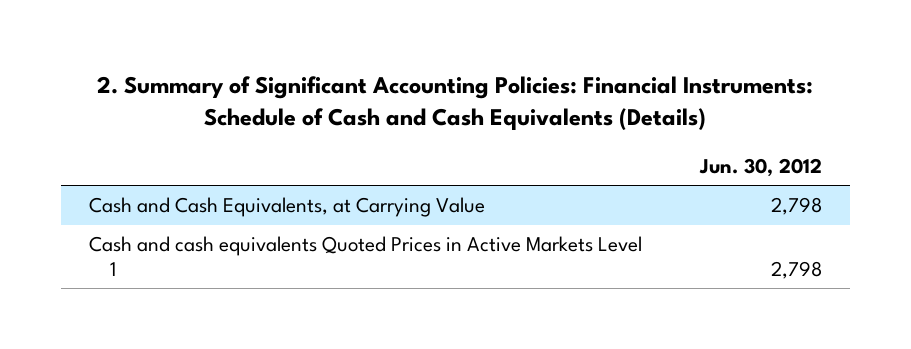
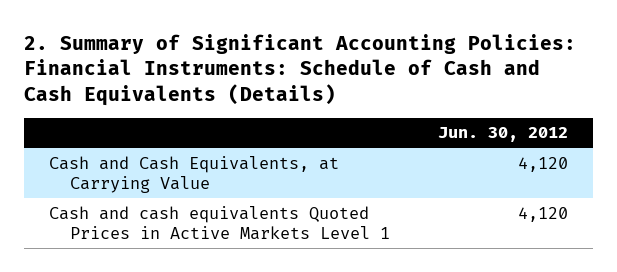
[770,197,822,216] 2,798 -> [518,156,569,172] 4,120
[770,260,822,279] 2,798 -> [518,206,569,222] 4,120

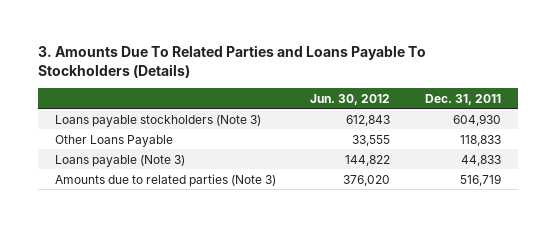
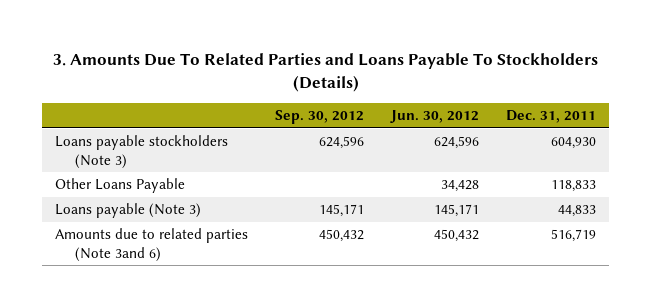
none -> [275,110,365,125] Sep. 30, 2012
[346,114,391,126] 612,843 -> [434,136,480,150] 624,596
[352,134,391,146] 33,555 -> [441,180,480,193] 34,428
[345,154,391,166] 144,822 -> [434,204,480,218] 145,171
[54,173,276,187] Amounts due to related parties (Note 3) -> [55,228,249,262] Amounts due to related parties (Note 3and 6)
[343,174,391,186] 376,020 -> [434,229,480,243] 450,432

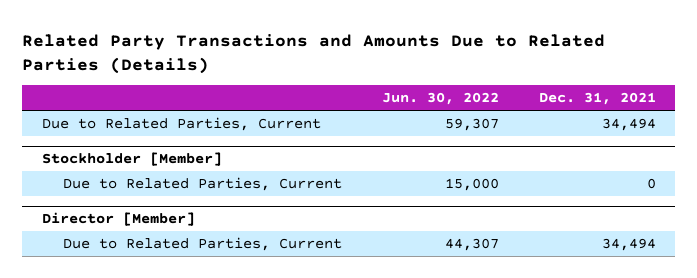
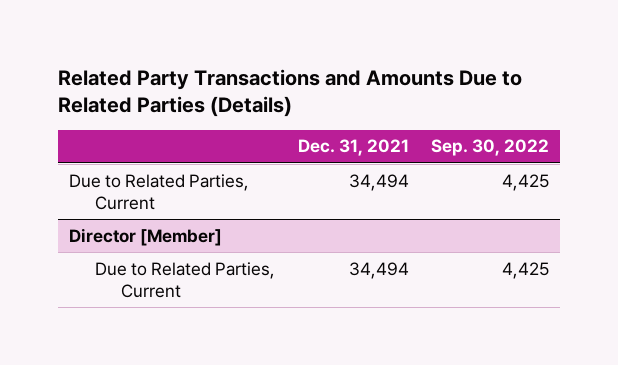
[381,92,499,106] Jun. 30, 2022 -> none
none -> [431,139,550,157] Sep. 30, 2022
[41,151,222,166] Stockholder [Member] -> none
[63,176,343,191] Due to Related Parties, Current -> none

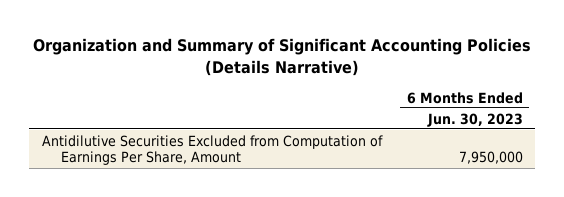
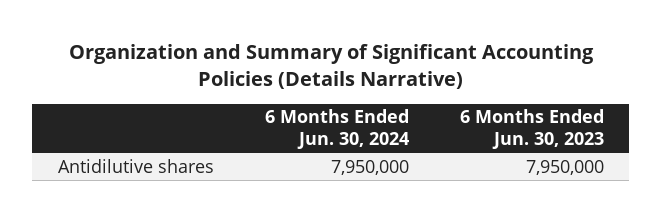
none -> [264,109,409,150] 6 Months Ended Jun. 30, 2024
[41,134,383,166] Antidilutive Securities Excluded from Computation of Earnings Per Share, Amount -> [57,158,214,173] Antidilutive shares

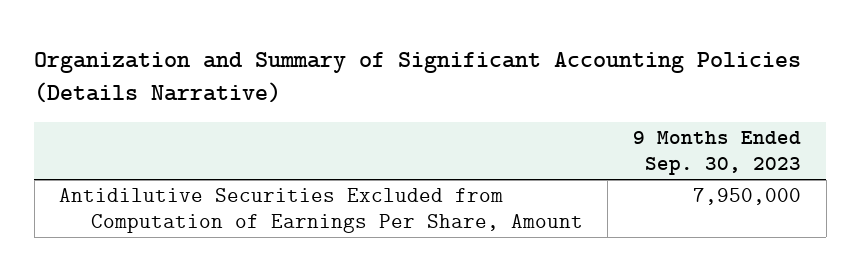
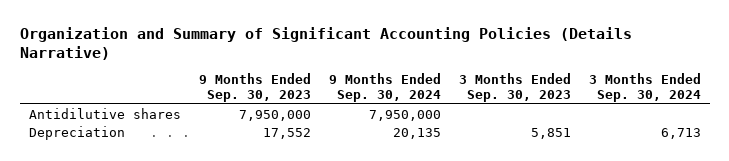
none -> [328,73,441,103] 9 Months Ended Sep. 30, 2024
none -> [458,73,571,103] 3 Months Ended Sep. 30, 2023
none -> [588,73,701,103] 3 Months Ended Sep. 30, 2024
[59,188,583,234] Antidilutive Securities Excluded from Computation of Earnings Per Share, Amount -> [28,107,181,119] Antidilutive shares
none -> [28,125,125,140] Depreciation

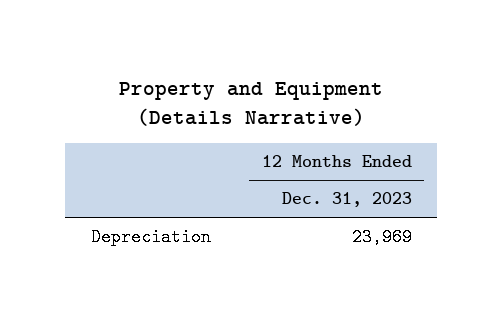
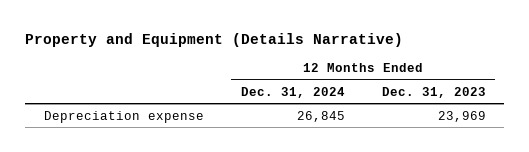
none -> [240,86,345,98] Dec. 31, 2024
[90,228,211,247] Depreciation -> [43,110,204,123] Depreciation expense

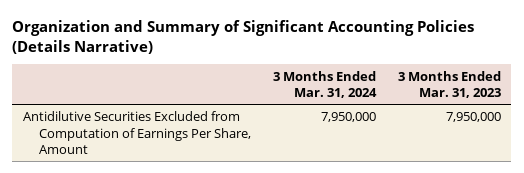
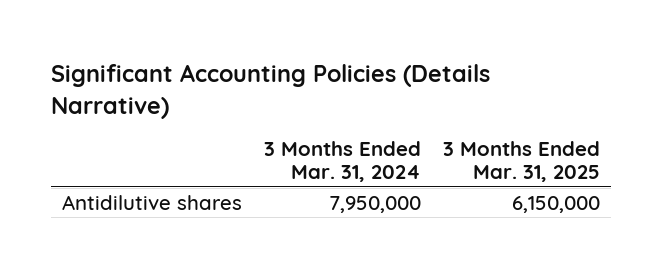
[12,19,475,54] Organization and Summary of Significant Accounting Policies (Details Narrative) -> [50,64,490,119] Significant Accounting Policies (Details Narrative)
[397,70,501,99] 3 Months Ended Mar. 31, 2023 -> none
none -> [443,140,601,183] 3 Months Ended Mar. 31, 2025
[23,111,252,154] Antidilutive Securities Excluded from Computation of Earnings Per Share, Amount -> [62,194,243,210] Antidilutive shares

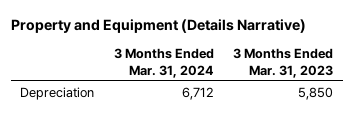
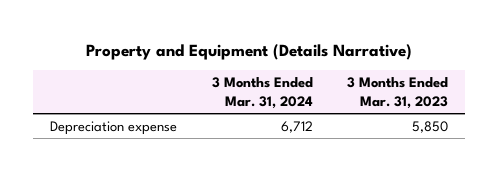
[20,87,95,101] Depreciation -> [50,120,178,135] Depreciation expense

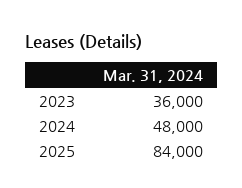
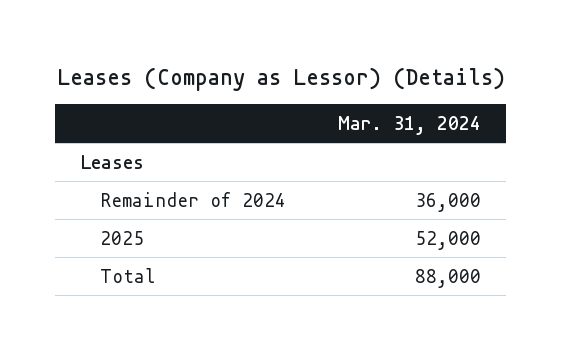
[24,34,142,51] Leases (Details) -> [56,66,505,91] Leases (Company as Lessor) (Details)
[38,95,75,108] 2023 -> none
[38,120,75,132] 2024 -> none
none -> [80,154,144,169] Leases
none -> [100,191,287,207] Remainder of 2024
[153,145,204,159] 84,000 -> [414,230,481,250] 52,000
none -> [100,267,157,283] Total

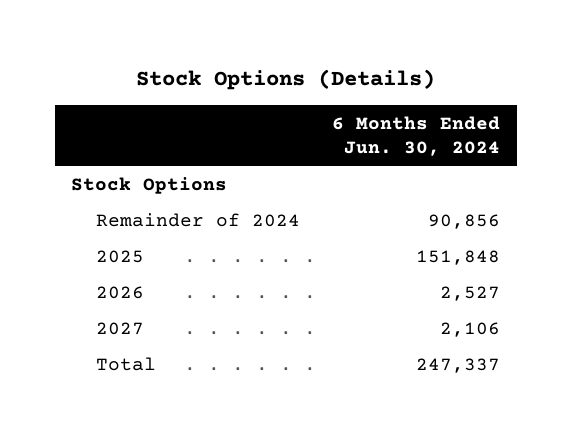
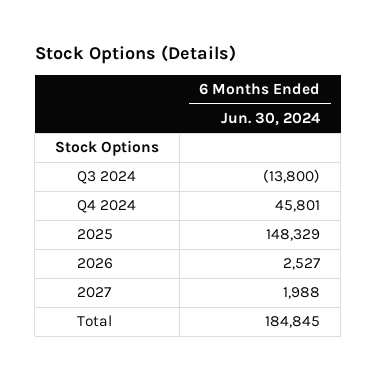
[95,212,300,227] Remainder of 2024 -> none
none -> [77,171,137,185] Q3 2024
none -> [77,200,137,214] Q4 2024
[416,249,501,265] 151,848 -> [266,229,321,242] 148,329
[440,321,501,337] 2,106 -> [283,287,321,300] 1,988
[416,357,501,373] 247,337 -> [265,316,321,329] 184,845

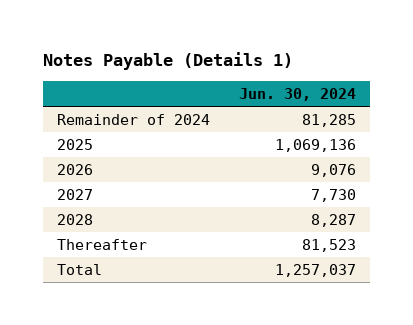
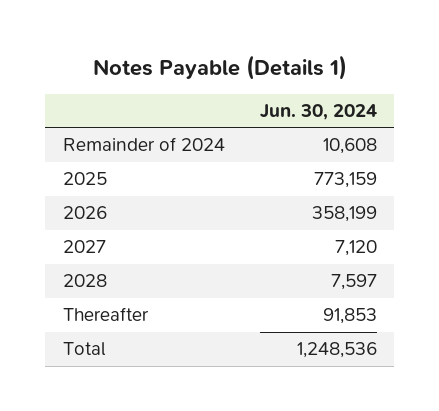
[301,114,356,128] 81,285 -> [322,138,377,155] 10,608
[274,139,356,153] 1,069,136 -> [313,172,377,189] 773,159
[310,164,356,178] 9,076 -> [311,206,377,223] 358,199
[310,189,356,203] 7,730 -> [334,240,377,257] 7,120
[310,214,356,228] 8,287 -> [330,274,377,291] 7,597
[301,239,356,253] 81,523 -> [322,308,377,325] 91,853
[274,264,356,278] 1,257,037 -> [296,342,377,359] 1,248,536

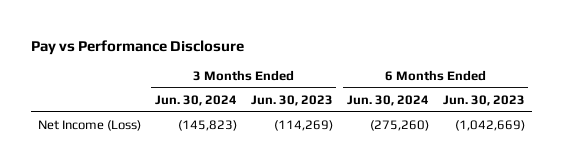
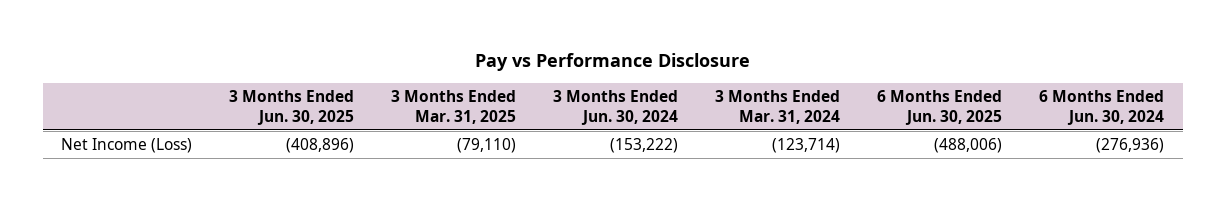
[250,94,333,106] Jun. 30, 2023 -> none
[442,94,525,106] Jun. 30, 2023 -> none
none -> [229,89,355,125] 3 Months Ended Jun. 30, 2025
none -> [391,89,517,124] 3 Months Ended Mar. 31, 2025
none -> [715,89,841,124] 3 Months Ended Mar. 31, 2024
none -> [877,89,1003,125] 6 Months Ended Jun. 30, 2025
[177,120,237,132] (145,823) -> [610,138,679,154] (153,222)
[369,120,429,132] (275,260) -> [1096,138,1165,154] (276,936)

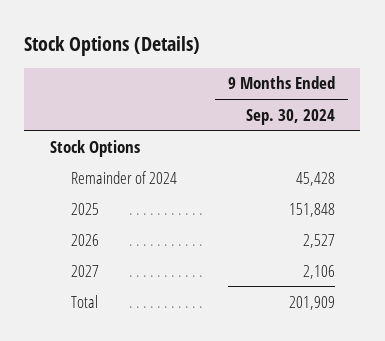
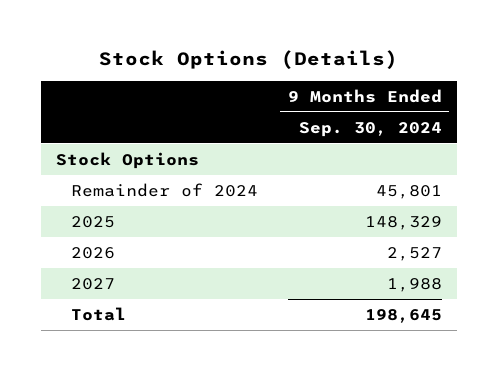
[296,171,336,186] 45,428 -> [375,184,442,199] 45,801
[289,202,336,217] 151,848 -> [364,215,442,230] 148,329
[303,264,336,279] 2,106 -> [386,277,442,292] 1,988
[289,295,336,310] 201,909 -> [364,308,442,323] 198,645

